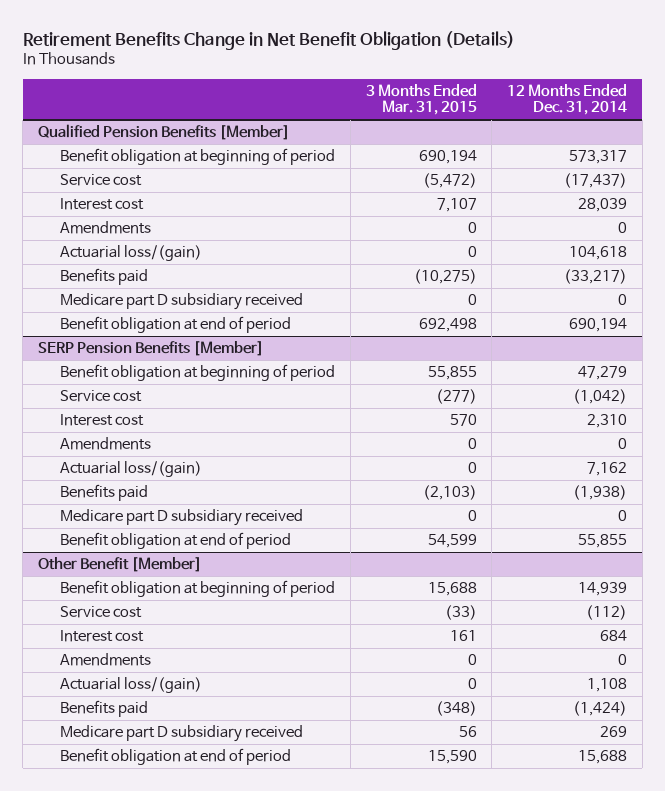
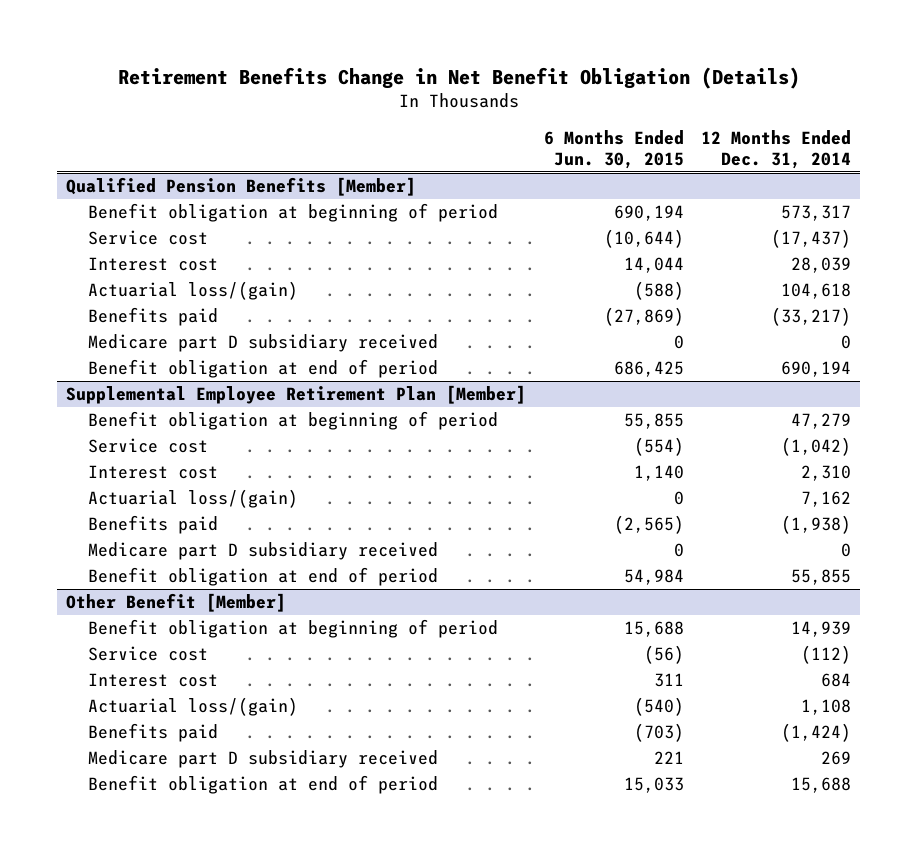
[365,83,477,116] 3 Months Ended Mar. 31, 2015 -> none
none -> [543,129,684,169] 6 Months Ended Jun. 30, 2015
[60,221,152,235] Amendments -> none
[38,341,265,357] SERP Pension Benefits [Member] -> none
none -> [65,384,526,404] Supplemental Employee Retirement Plan [Member]
[60,437,152,451] Amendments -> none
[60,653,152,667] Amendments -> none

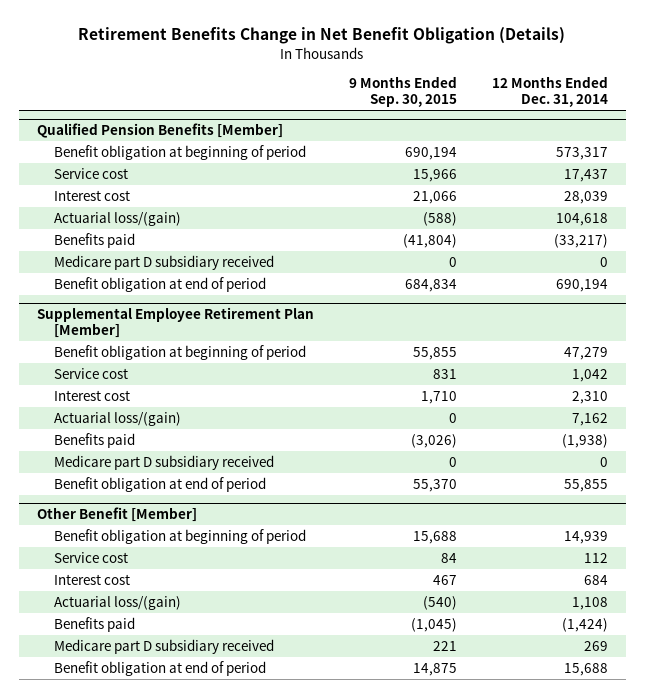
[543,129,684,169] 6 Months Ended Jun. 30, 2015 -> none
none -> [348,76,457,108] 9 Months Ended Sep. 30, 2015
[771,228,852,248] (17,437) -> [564,168,609,182] 17,437
[781,436,852,456] (1,042) -> [572,368,609,382] 1,042
[801,644,852,664] (112) -> [584,552,609,563] 112

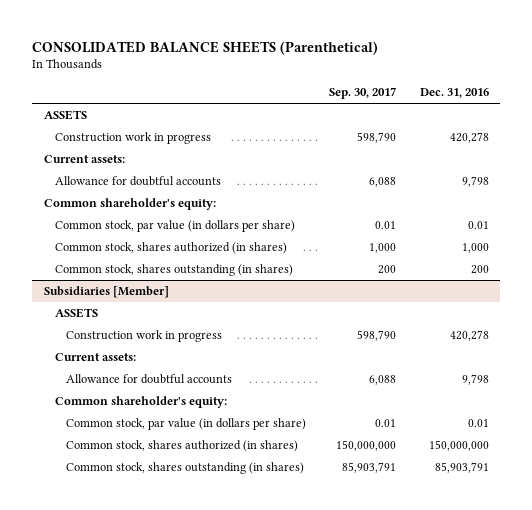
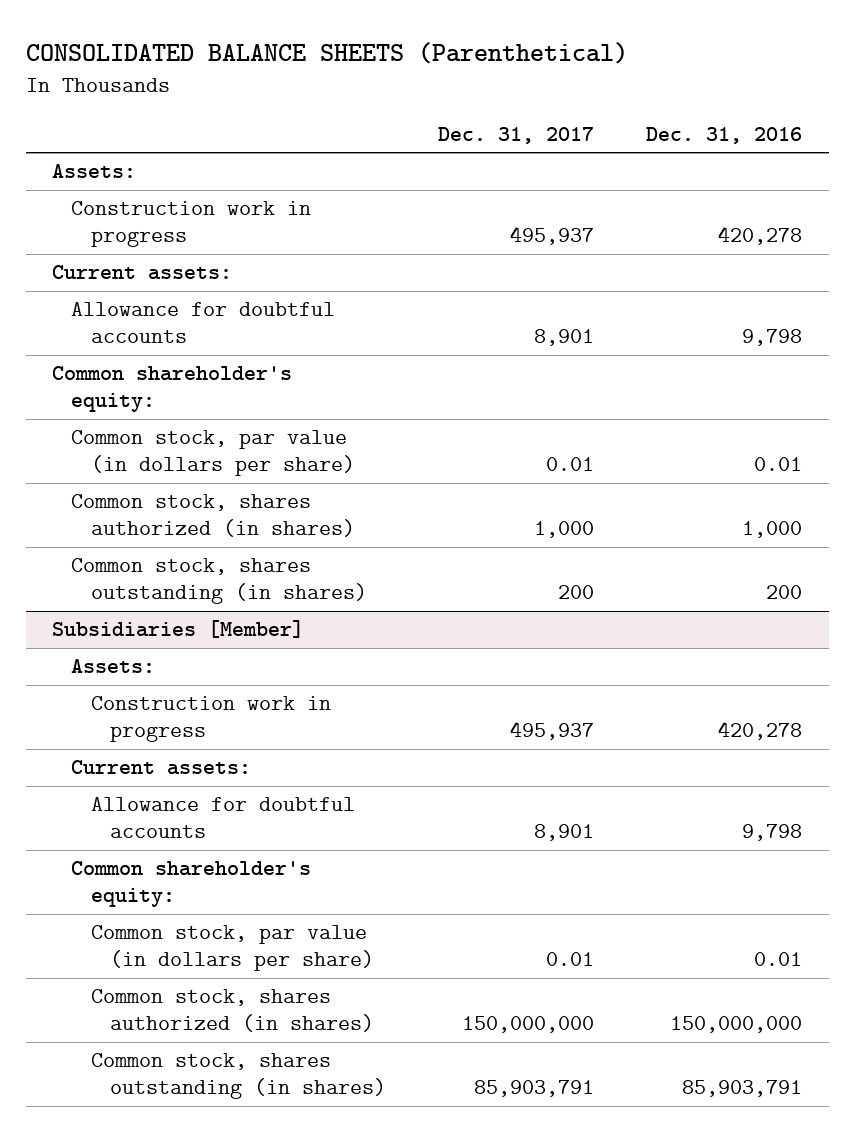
[329,87,397,100] Sep. 30, 2017 -> none
none -> [438,126,595,144] Dec. 31, 2017
[43,110,87,121] ASSETS -> [51,164,136,179] Assets:
[54,308,98,319] ASSETS -> [71,659,156,674] Assets:

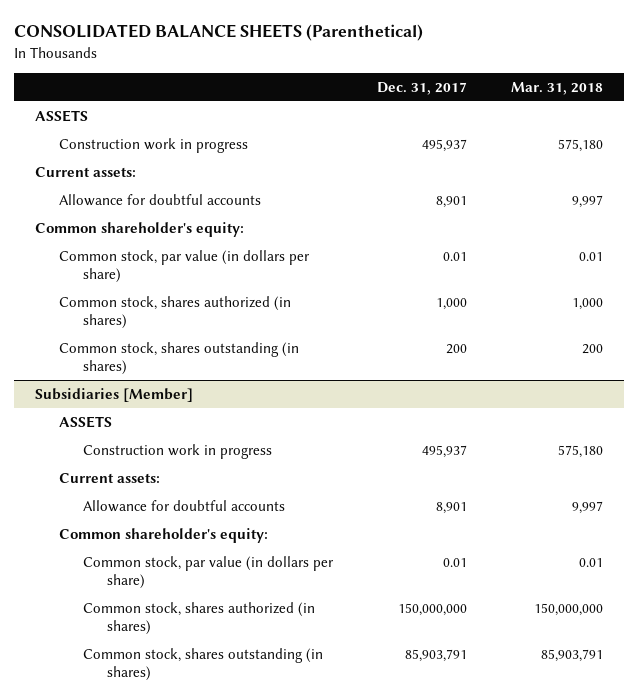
[646,126,803,144] Dec. 31, 2016 -> none
none -> [510,81,603,95] Mar. 31, 2018
[51,164,136,179] Assets: -> [35,110,89,123] ASSETS
[71,659,156,674] Assets: -> [59,416,113,429] ASSETS

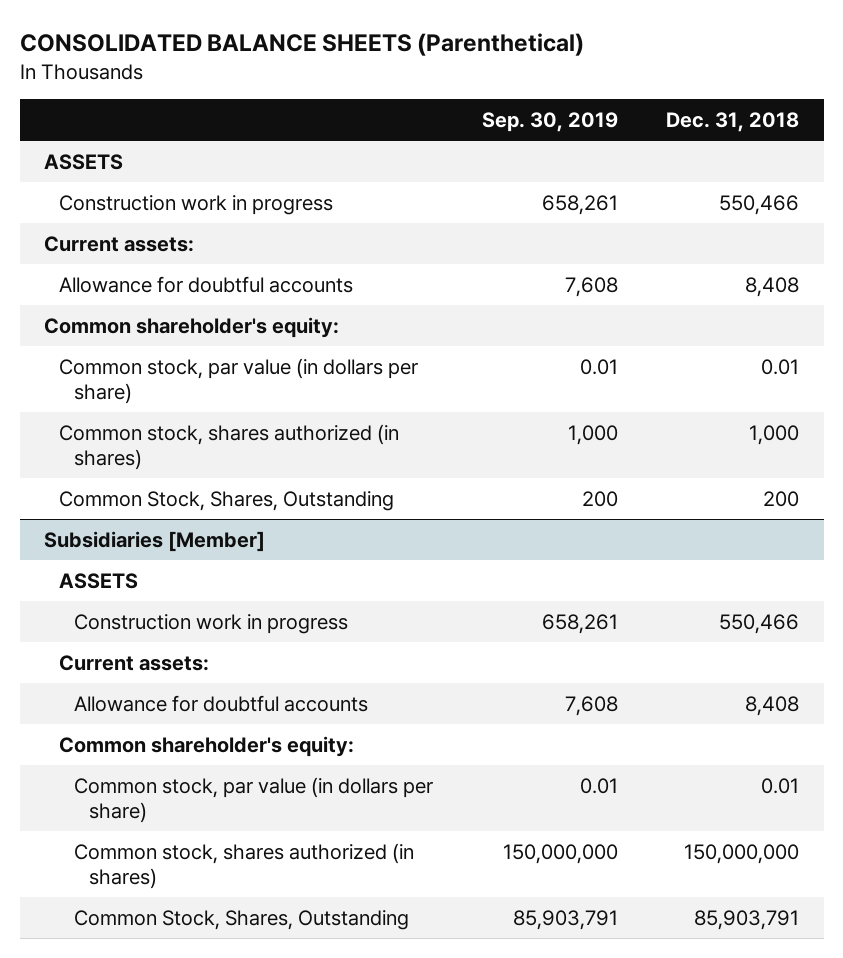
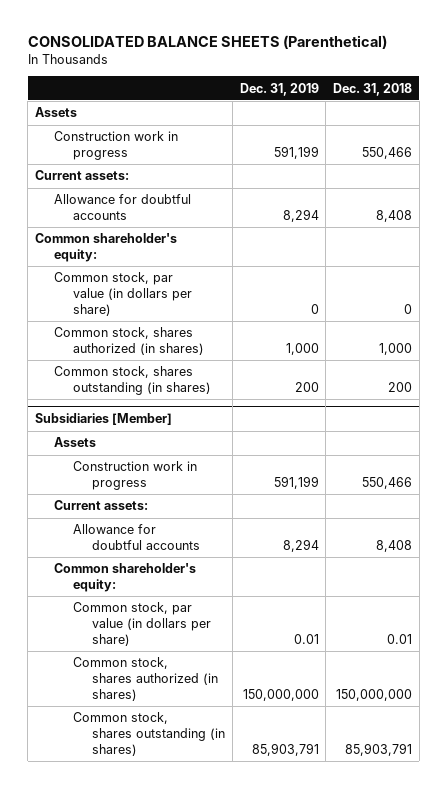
[481,111,618,132] Sep. 30, 2019 -> none
none -> [239,82,319,96] Dec. 31, 2019
[44,153,124,170] ASSETS -> [34,107,77,118] Assets
[761,358,800,375] 0.01 -> [404,304,413,315] 0
[59,490,395,511] Common Stock, Shares, Outstanding -> [53,366,211,396] Common stock, shares outstanding (in shares)
[59,572,139,589] ASSETS -> [53,437,96,448] Assets
[74,909,410,930] Common Stock, Shares, Outstanding -> [72,712,226,757] Common stock, shares outstanding (in shares)

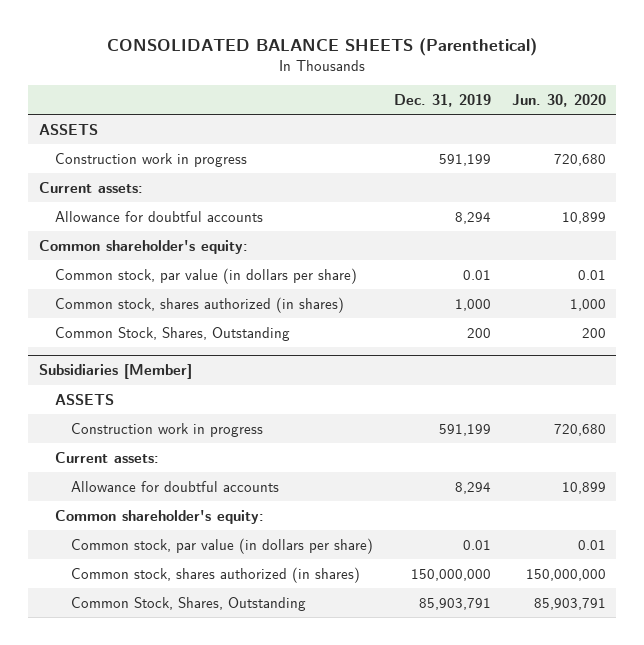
[333,82,413,96] Dec. 31, 2018 -> none
none -> [511,93,606,107] Jun. 30, 2020
[34,107,77,118] Assets -> [38,123,98,135] ASSETS
[310,304,319,315] 0 -> [462,269,491,280] 0.01
[53,366,211,396] Common stock, shares outstanding (in shares) -> [54,326,290,341] Common Stock, Shares, Outstanding
[53,437,96,448] Assets -> [54,393,114,405] ASSETS
[72,712,226,757] Common stock, shares outstanding (in shares) -> [70,596,306,611] Common Stock, Shares, Outstanding

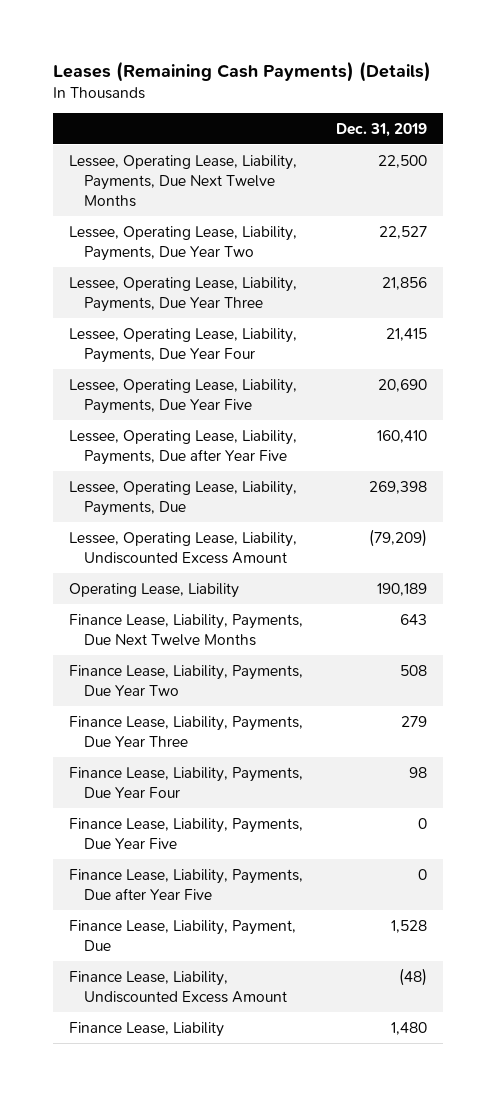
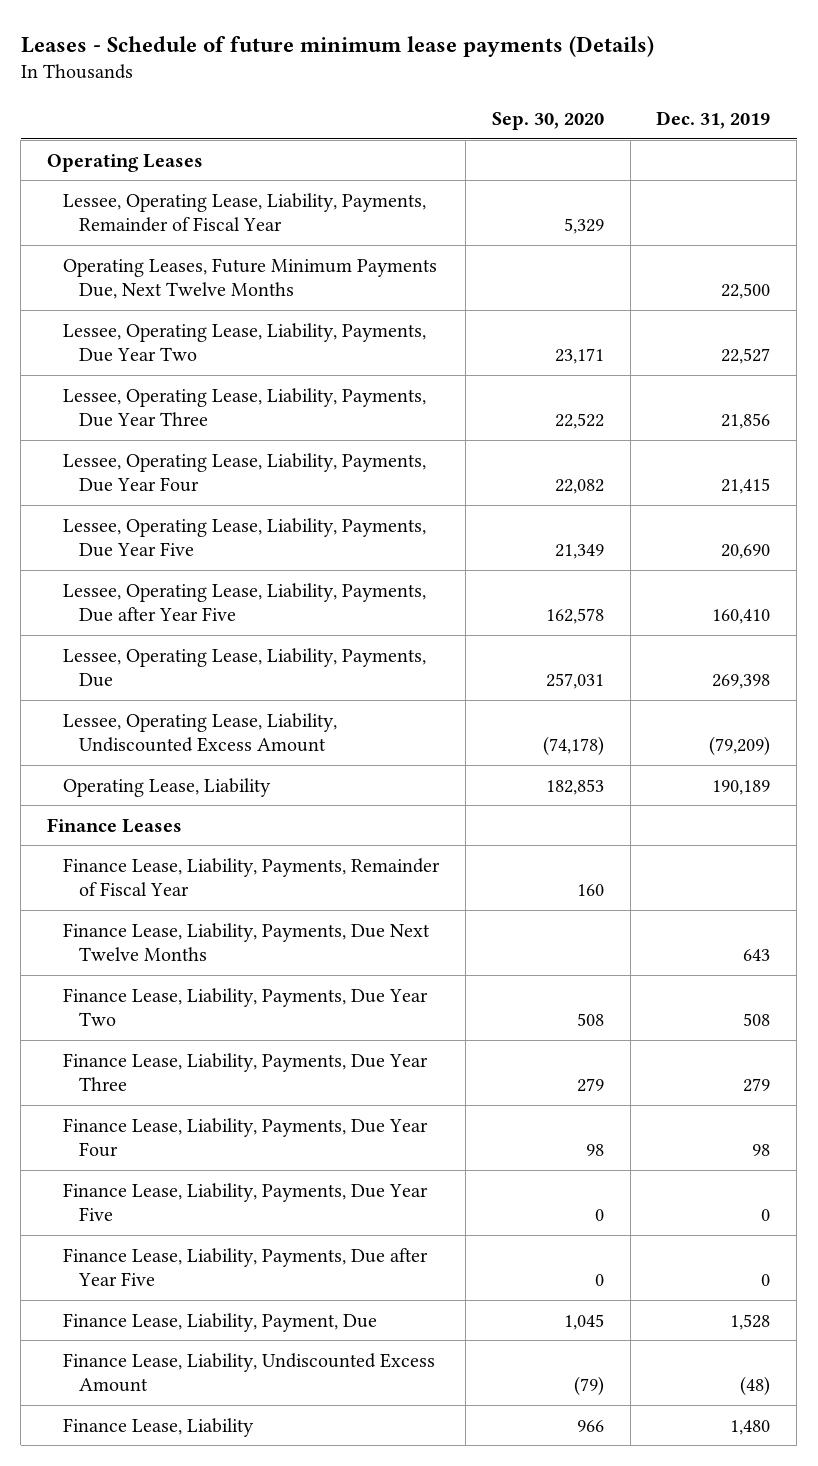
[52,60,431,82] Leases (Remaining Cash Payments) (Details) -> [20,35,654,57] Leases - Schedule of future minimum lease payments (Details)
none -> [491,111,604,130] Sep. 30, 2020
none -> [47,153,204,172] Operating Leases
none -> [62,192,426,233] Lessee, Operating Lease, Liability, Payments, Remainder of Fiscal Year
[68,154,297,207] Lessee, Operating Lease, Liability, Payments, Due Next Twelve Months -> [62,257,437,300] Operating Leases, Future Minimum Payments Due, Next Twelve Months
none -> [47,817,183,833] Finance Leases
none -> [62,857,440,897] Finance Lease, Liability, Payments, Remainder of Fiscal Year

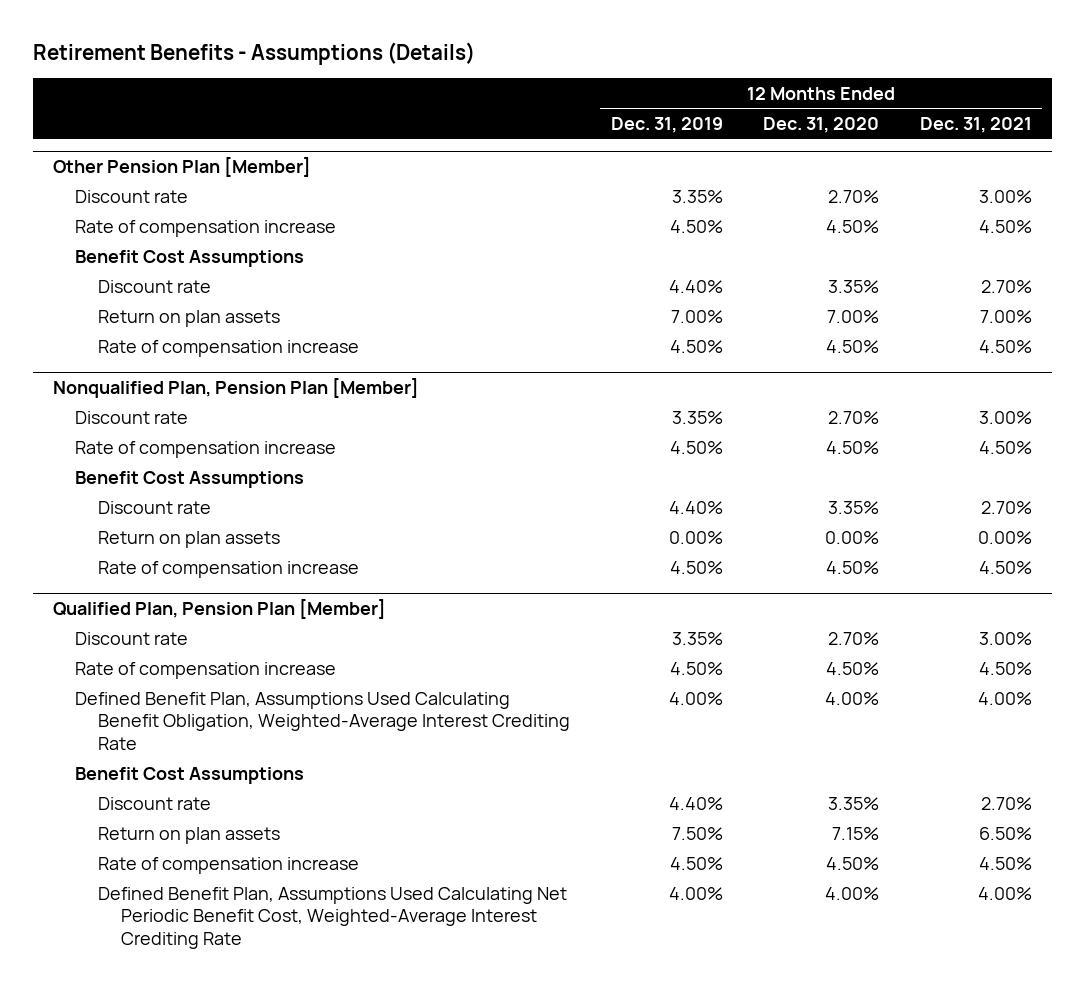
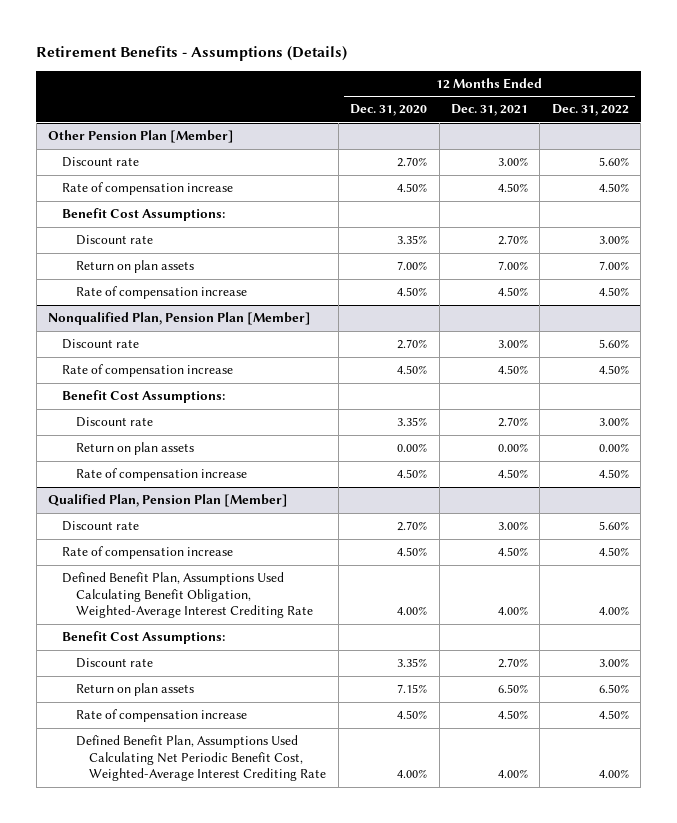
[610,117,723,134] Dec. 31, 2019 -> none
none -> [551,104,629,117] Dec. 31, 2022
[75,249,305,267] Benefit Cost Assumptions -> [61,208,225,222] Benefit Cost Assumptions:
[75,470,305,488] Benefit Cost Assumptions -> [61,390,225,404] Benefit Cost Assumptions:
[75,766,305,784] Benefit Cost Assumptions -> [61,631,225,645] Benefit Cost Assumptions:

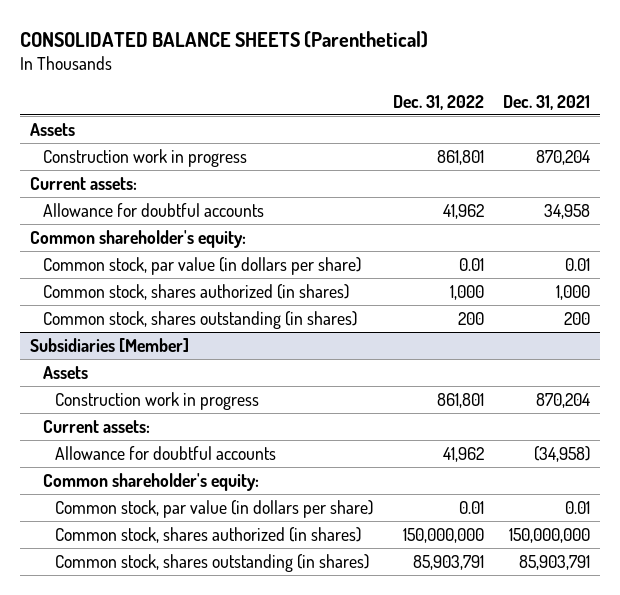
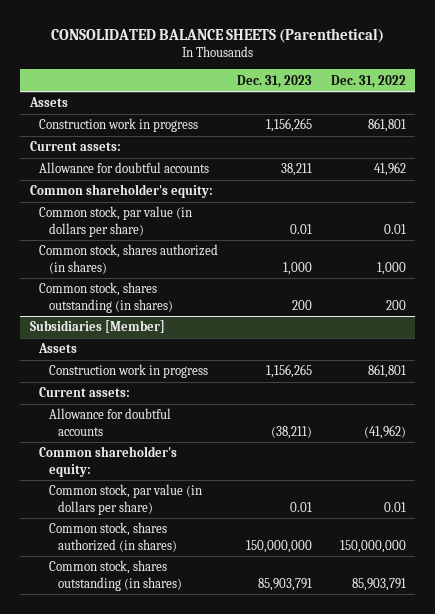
[503,94,591,110] Dec. 31, 2021 -> none
none -> [236,74,312,88] Dec. 31, 2023
[442,446,484,462] 41,962 -> [363,424,406,439] (41,962)

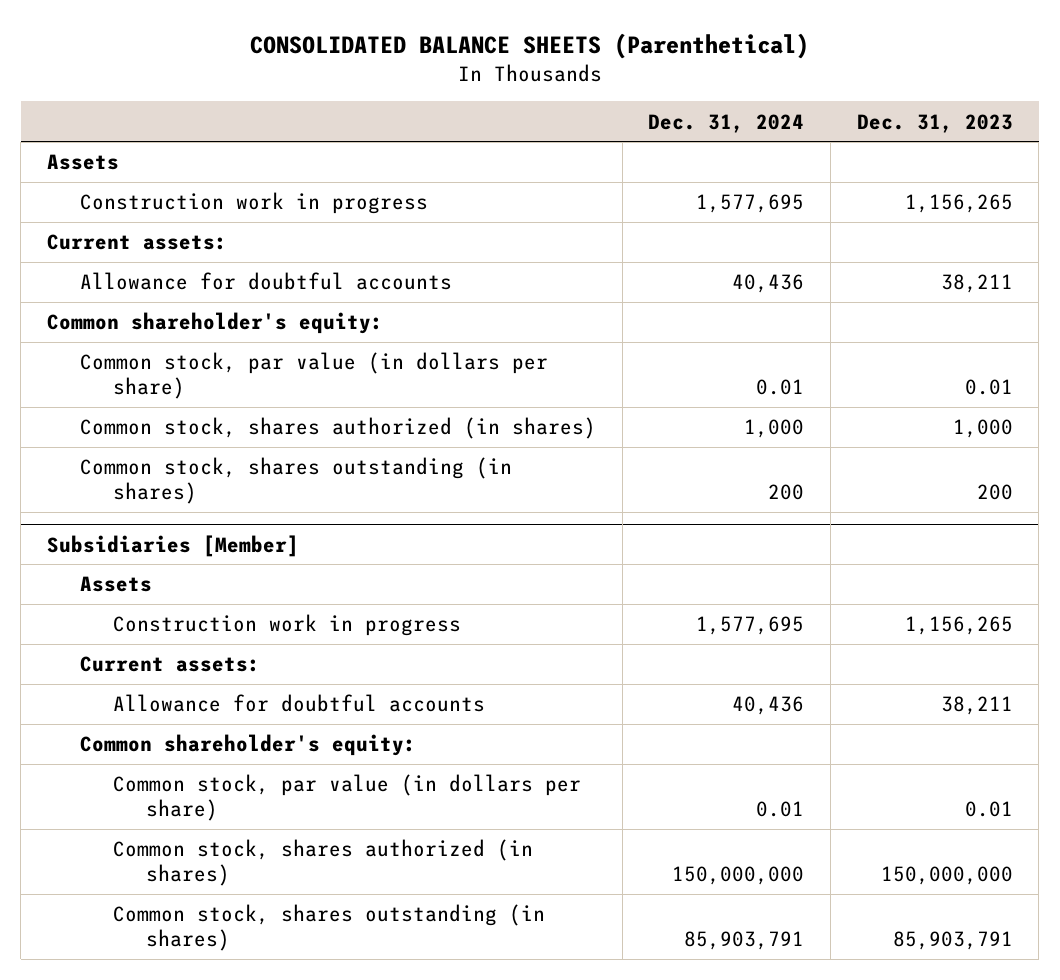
[330,74,406,88] Dec. 31, 2022 -> none
none -> [648,113,805,133] Dec. 31, 2024
[270,425,312,439] (38,211) -> [940,696,1013,716] 38,211

